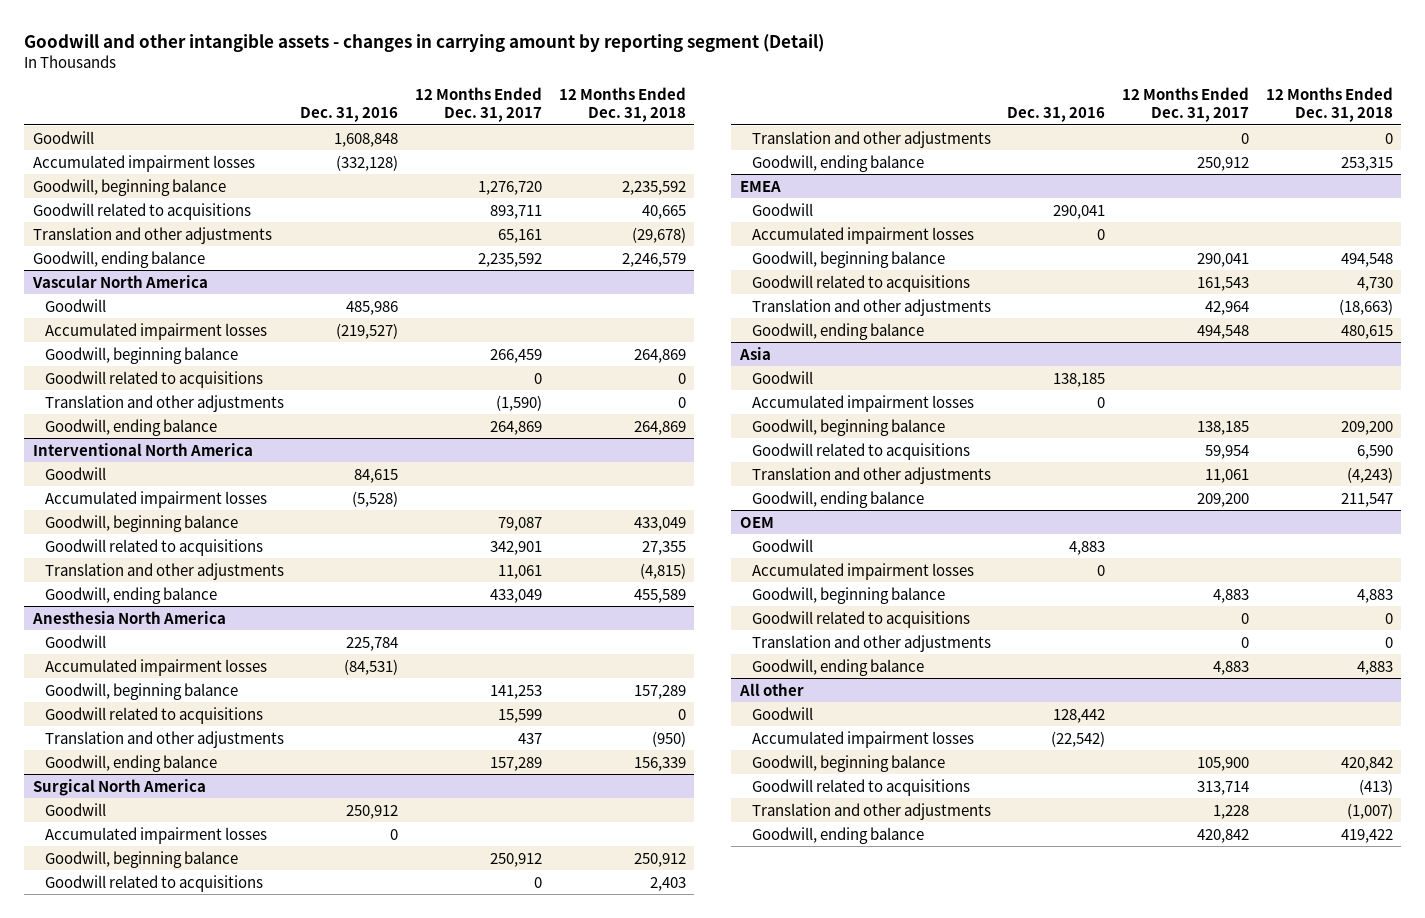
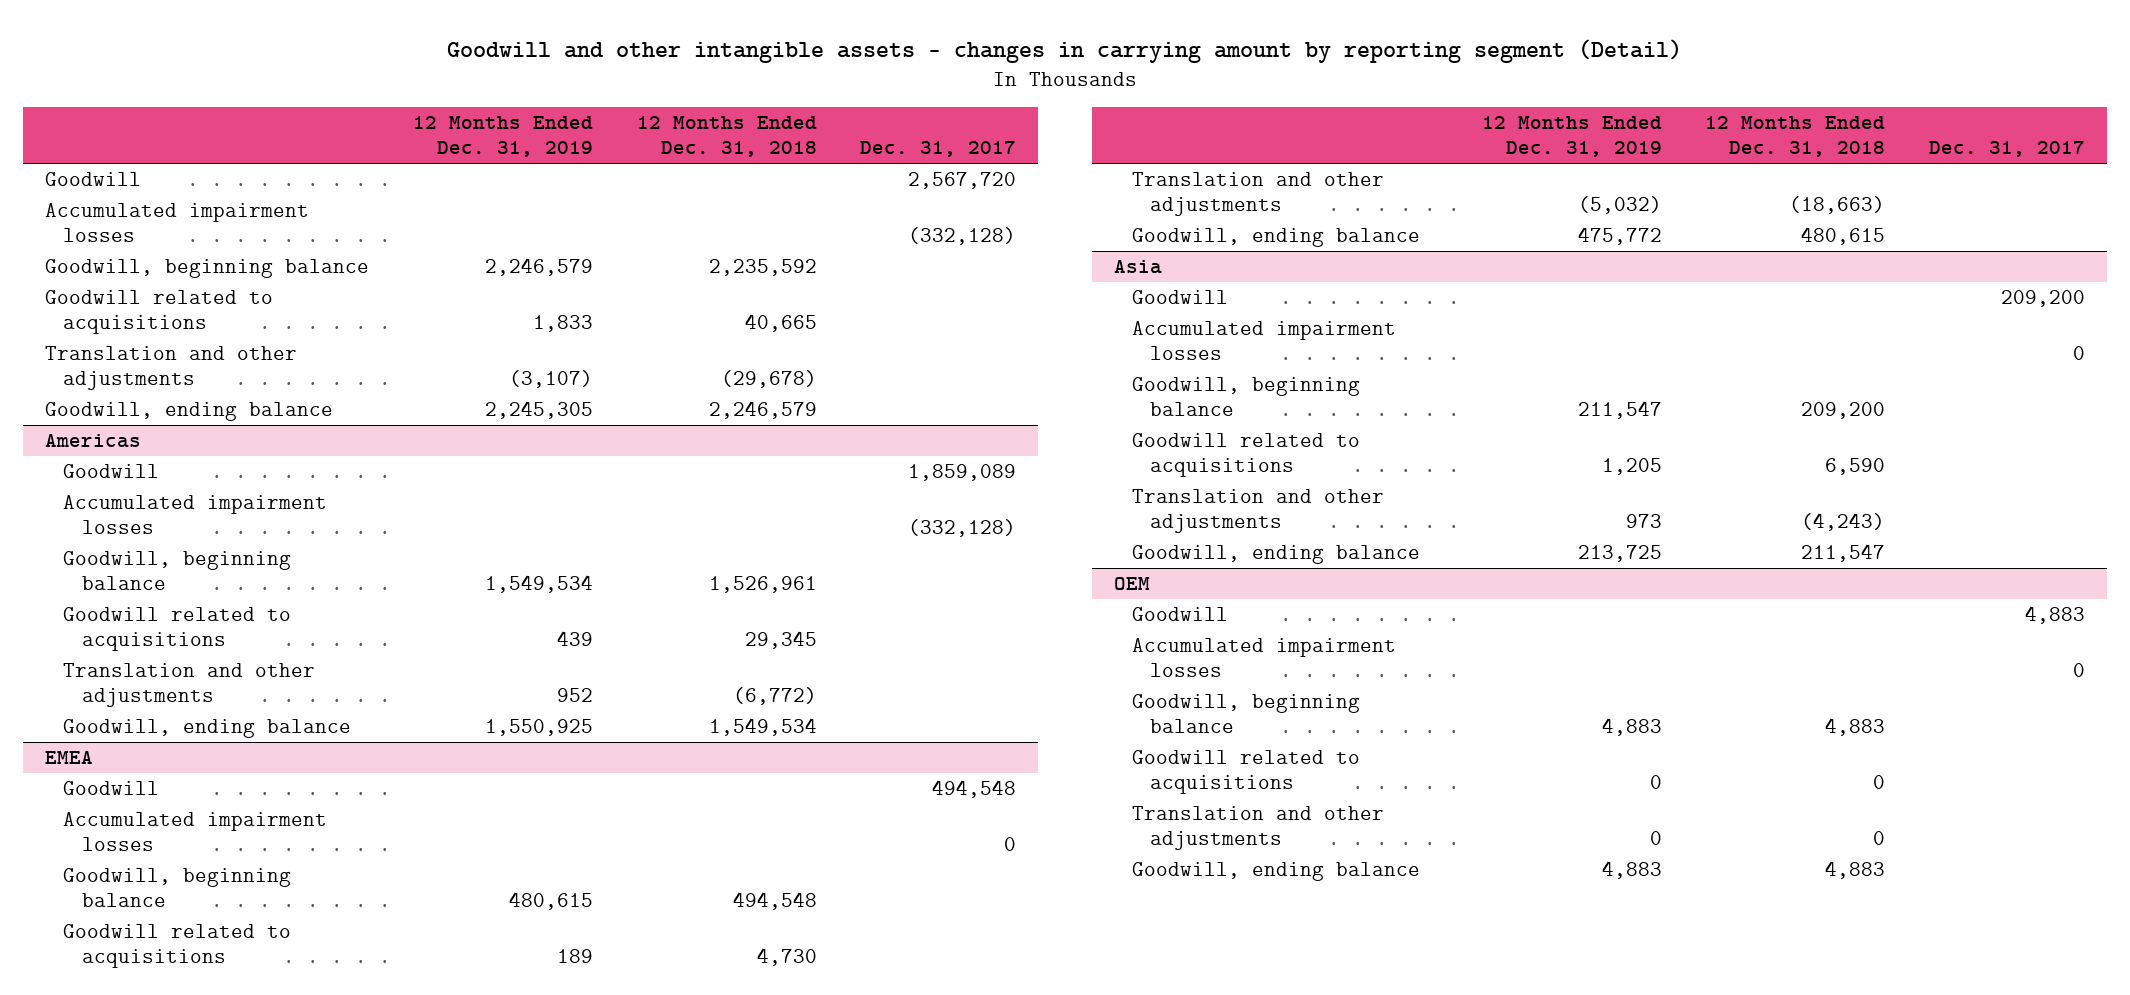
[300,106,399,122] Dec. 31, 2016 -> none
[415,87,543,122] 12 Months Ended Dec. 31, 2017 -> none
none -> [412,116,593,158] 12 Months Ended Dec. 31, 2019
none -> [860,141,1017,158] Dec. 31, 2017
[44,298,106,312] Goodwill -> none
[44,322,267,340] Accumulated impairment losses -> none
[44,346,238,364] Goodwill, beginning balance -> none
[44,370,263,388] Goodwill related to acquisitions -> none
[44,394,284,412] Translation and other adjustments -> none
[44,418,217,436] Goodwill, ending balance -> none
[32,442,253,456] Interventional North America -> none
[44,466,106,480] Goodwill -> none
[44,490,267,508] Accumulated impairment losses -> none
[44,514,238,532] Goodwill, beginning balance -> none
[44,538,263,556] Goodwill related to acquisitions -> none
[44,562,284,580] Translation and other adjustments -> none
[44,586,217,604] Goodwill, ending balance -> none
[31,610,226,624] Anesthesia North America -> none
[44,634,106,648] Goodwill -> none
[44,658,267,676] Accumulated impairment losses -> none
[44,682,238,700] Goodwill, beginning balance -> none
[44,706,263,724] Goodwill related to acquisitions -> none
[44,730,284,748] Translation and other adjustments -> none
[44,754,217,772] Goodwill, ending balance -> none
[32,778,206,796] Surgical North America -> none
[31,274,208,288] Vascular North America -> [45,434,142,449] Americas
[633,852,686,867] 250,912 -> [708,576,817,594] 1,526,961
[649,876,686,891] 2,403 -> [744,631,817,650] 29,345
[1384,132,1393,144] 0 -> [732,687,817,706] (6,772)
[1340,156,1393,171] 253,315 -> [708,718,817,737] 1,549,534
[738,682,804,696] All other -> none
[751,706,813,720] Goodwill -> none
[751,730,974,748] Accumulated impairment losses -> none
[751,754,945,772] Goodwill, beginning balance -> none
[751,778,970,796] Goodwill related to acquisitions -> none
[751,802,991,820] Translation and other adjustments -> none
[751,826,924,844] Goodwill, ending balance -> none

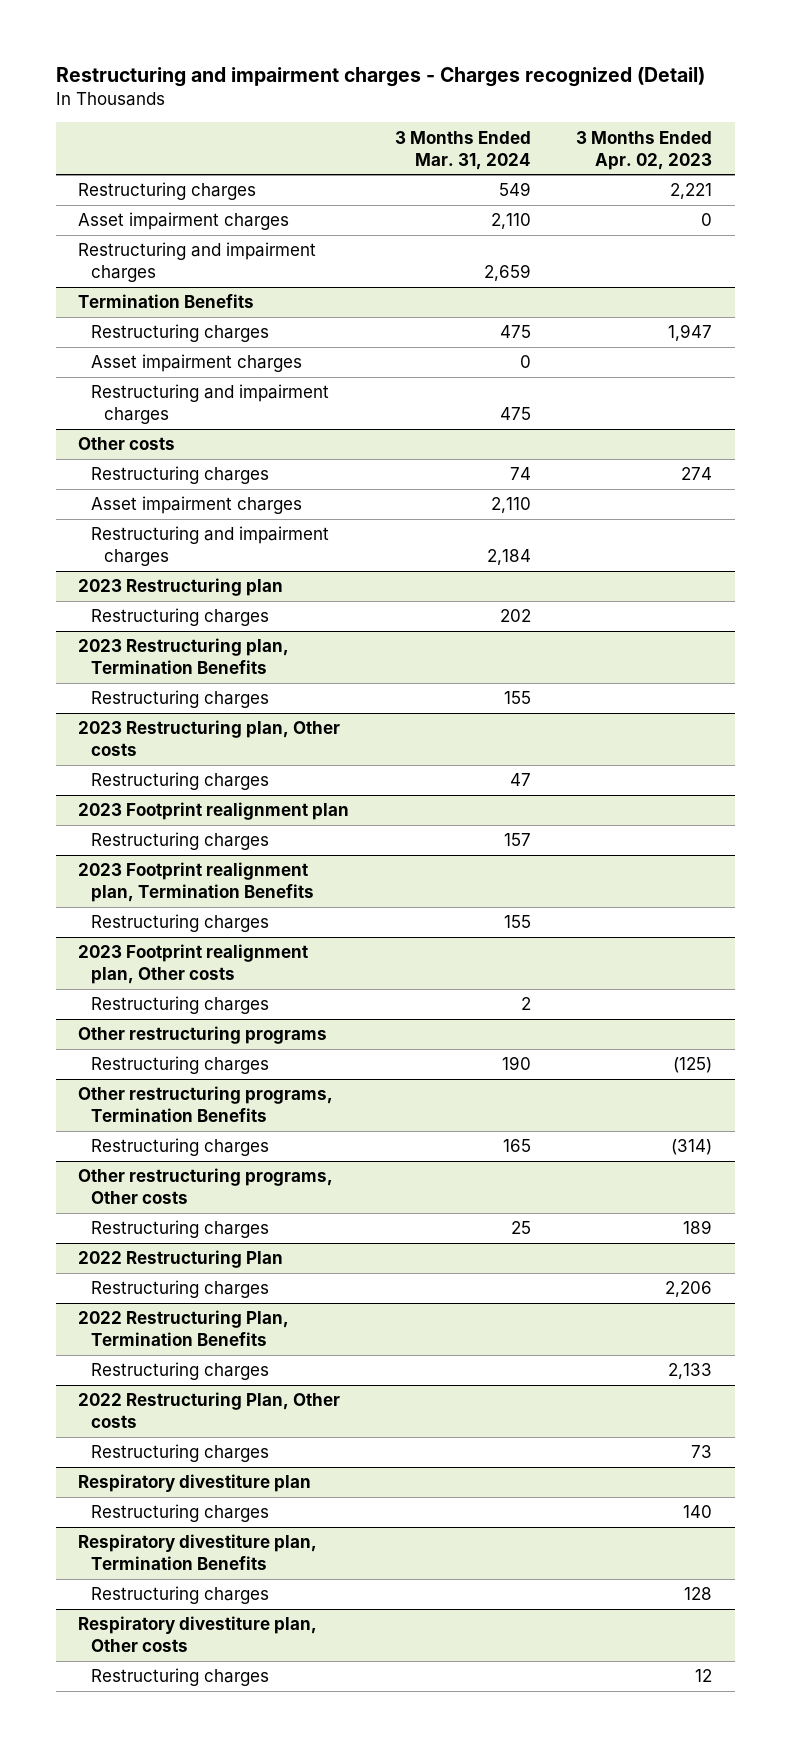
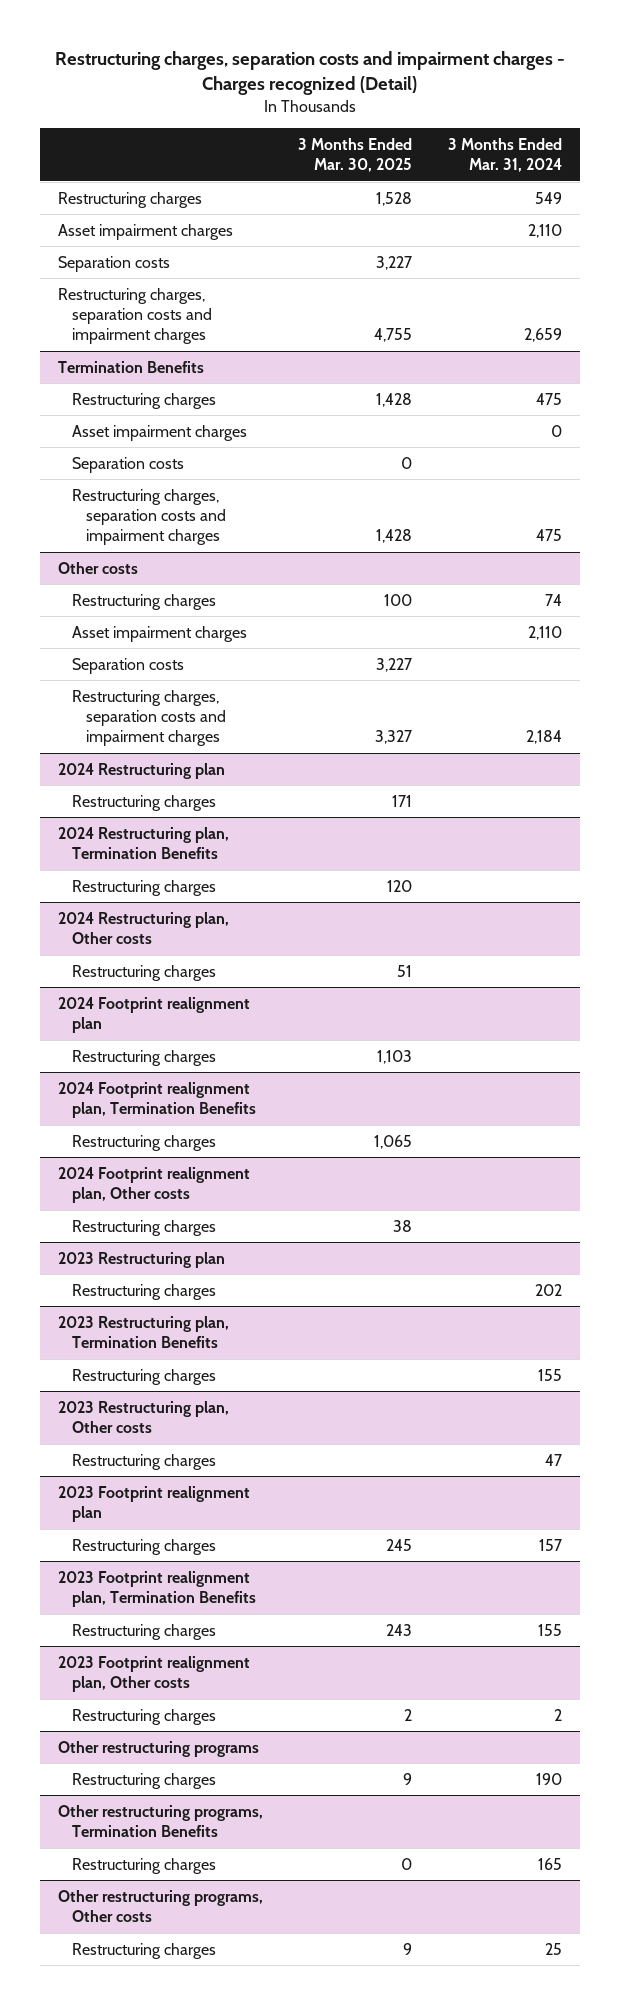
[55,67,705,88] Restructuring and impairment charges - Charges recognized (Detail) -> [54,50,565,96] Restructuring charges, separation costs and impairment charges - Charges recognized (Detail)
[576,130,713,170] 3 Months Ended Apr. 02, 2023 -> none
none -> [298,138,413,173] 3 Months Ended Mar. 30, 2025
none -> [57,255,170,272] Separation costs
[78,242,317,283] Restructuring and impairment charges -> [57,287,212,345] Restructuring charges, separation costs and impairment charges
none -> [71,456,184,473] Separation costs
[90,384,329,425] Restructuring and impairment charges -> [71,488,226,546] Restructuring charges, separation costs and impairment charges
none -> [71,657,184,674] Separation costs
[90,526,329,567] Restructuring and impairment charges -> [71,689,226,747] Restructuring charges, separation costs and impairment charges
none -> [57,762,225,779] 2024 Restructuring plan
none -> [71,794,216,811] Restructuring charges
none -> [57,826,229,860] 2024 Restructuring plan, Termination Benefits
none -> [71,879,216,896] Restructuring charges
none -> [57,911,229,945] 2024 Restructuring plan, Other costs
none -> [71,964,216,981] Restructuring charges
none -> [57,996,250,1034] 2024 Footprint realignment plan
none -> [71,1049,216,1066] Restructuring charges
none -> [57,1081,256,1119] 2024 Footprint realignment plan, Termination Benefits
none -> [71,1134,216,1151] Restructuring charges
none -> [57,1166,250,1204] 2024 Footprint realignment plan, Other costs
none -> [71,1219,216,1236] Restructuring charges
[78,1250,284,1269] 2022 Restructuring Plan -> none
[90,1280,269,1299] Restructuring charges -> none
[78,1310,290,1347] 2022 Restructuring Plan, Termination Benefits -> none
[90,1362,269,1381] Restructuring charges -> none
[78,1392,341,1429] 2022 Restructuring Plan, Other costs -> none
[90,1444,269,1463] Restructuring charges -> none
[78,1474,312,1493] Respiratory divestiture plan -> none
[90,1504,269,1523] Restructuring charges -> none
[78,1534,318,1571] Respiratory divestiture plan, Termination Benefits -> none
[90,1586,269,1605] Restructuring charges -> none
[78,1616,318,1653] Respiratory divestiture plan, Other costs -> none
[90,1668,269,1687] Restructuring charges -> none

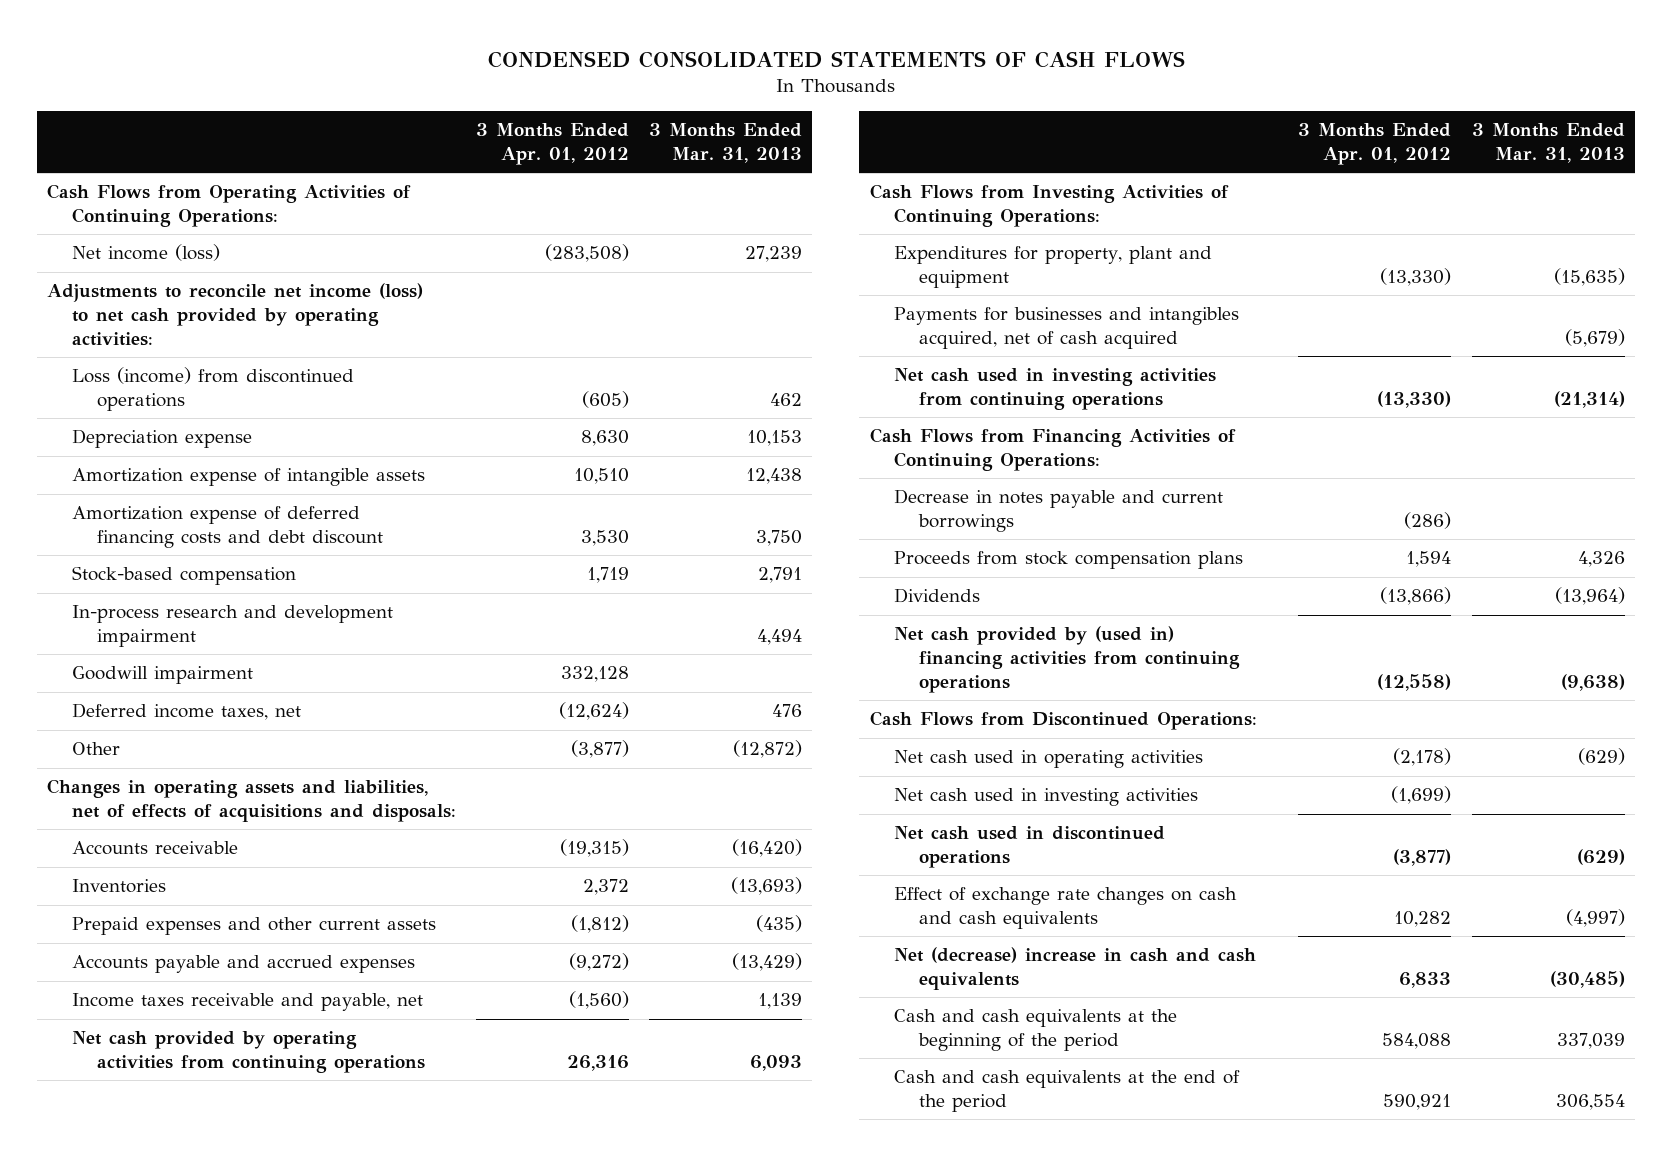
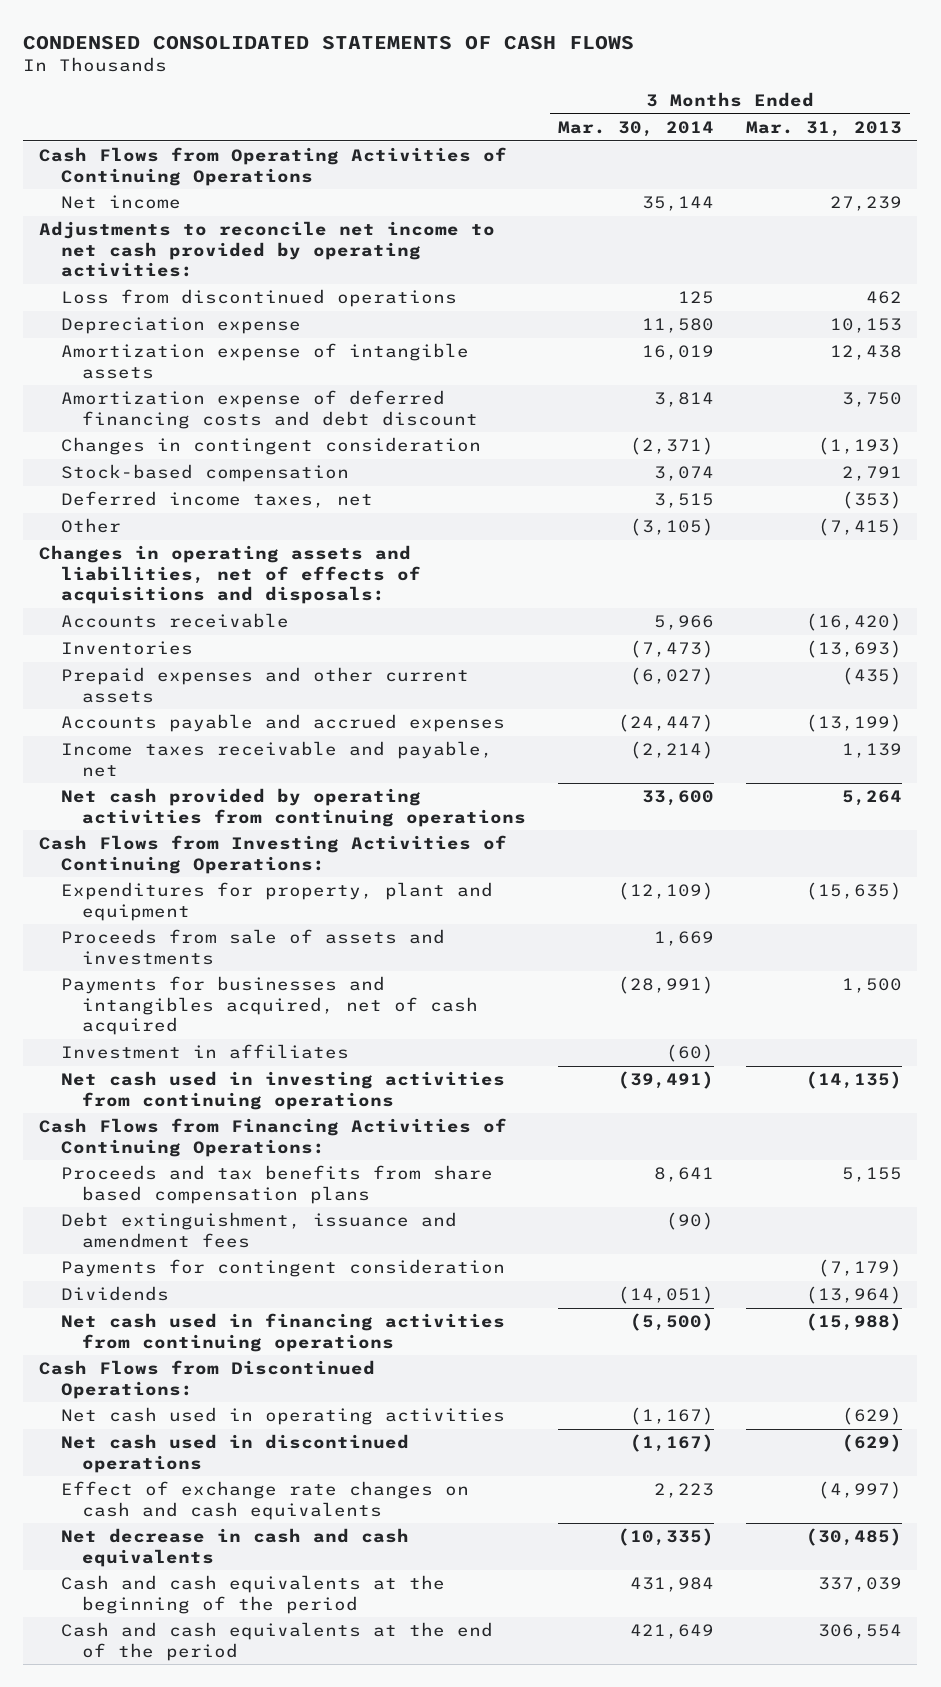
[476,123,630,165] 3 Months Ended Apr. 01, 2012 -> none
none -> [557,121,714,138] Mar. 30, 2014
[47,184,412,227] Cash Flows from Operating Activities of Continuing Operations: -> [39,147,508,186] Cash Flows from Operating Activities of Continuing Operations
[72,244,221,262] Net income (loss) -> [60,195,181,210] Net income
[47,283,424,346] Adjustments to reconcile net income (loss) to net cash provided by operating activities: -> [39,221,496,277] Adjustments to reconcile net income to net cash provided by operating activities:
[72,367,355,411] Loss (income) from discontinued operations -> [60,289,457,308] Loss from discontinued operations
none -> [60,437,481,456] Changes in contingent consideration
[72,605,394,647] In-process research and development impairment -> none
[72,666,254,685] Goodwill impairment -> none
[772,704,803,718] 476 -> [841,491,902,510] (353)
[733,740,803,759] (12,872) -> [817,518,902,537] (7,415)
[732,953,803,972] (13,429) -> [805,714,902,733] (13,199)
[750,1054,803,1071] 6,093 -> [841,790,902,807] 5,264
none -> [60,929,445,965] Proceeds from sale of assets and investments
[1564,328,1625,347] (5,679) -> [841,978,902,994] 1,500
none -> [60,1044,349,1060] Investment in affiliates
[1553,390,1625,408] (21,314) -> [805,1071,902,1090] (14,135)
[894,489,1224,532] Decrease in notes payable and current borrowings -> none
[894,551,1244,570] Proceeds from stock compensation plans -> none
none -> [60,1165,493,1204] Proceeds and tax benefits from share based compensation plans
none -> [60,1212,457,1248] Debt extinguishment, issuance and amendment fees
none -> [60,1259,505,1278] Payments for contingent consideration
[894,626,1241,693] Net cash provided by (used in) financing activities from continuing operations -> [60,1313,505,1352] Net cash used in financing activities from continuing operations
[1560,673,1625,691] (9,638) -> [805,1313,902,1332] (15,988)
[894,788,1199,807] Net cash used in investing activities -> none
[894,947,1257,990] Net (decrease) increase in cash and cash equivalents -> [60,1528,409,1567] Net decrease in cash and cash equivalents

